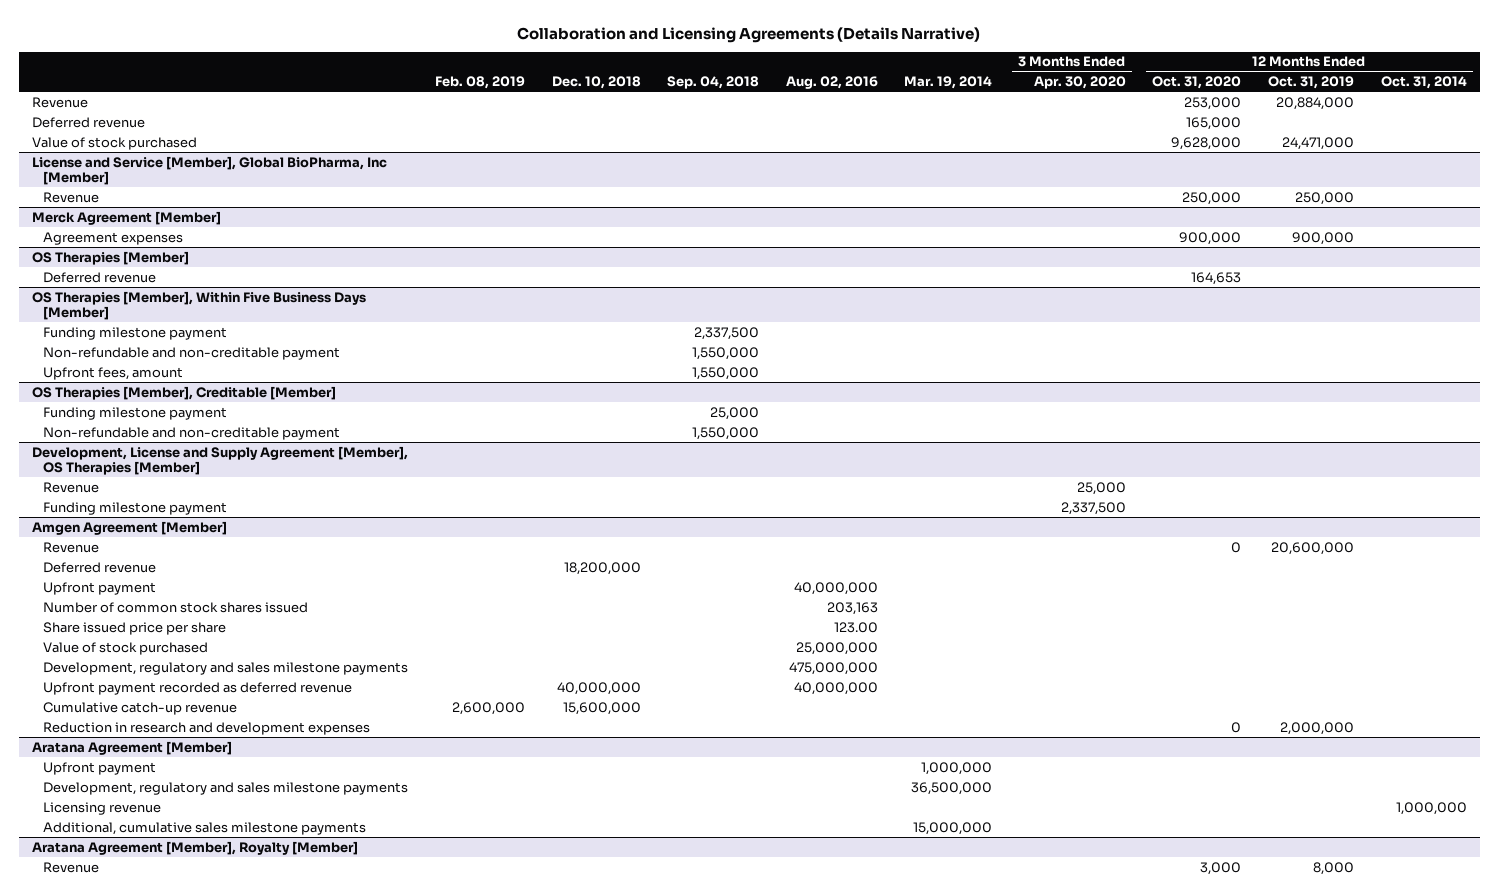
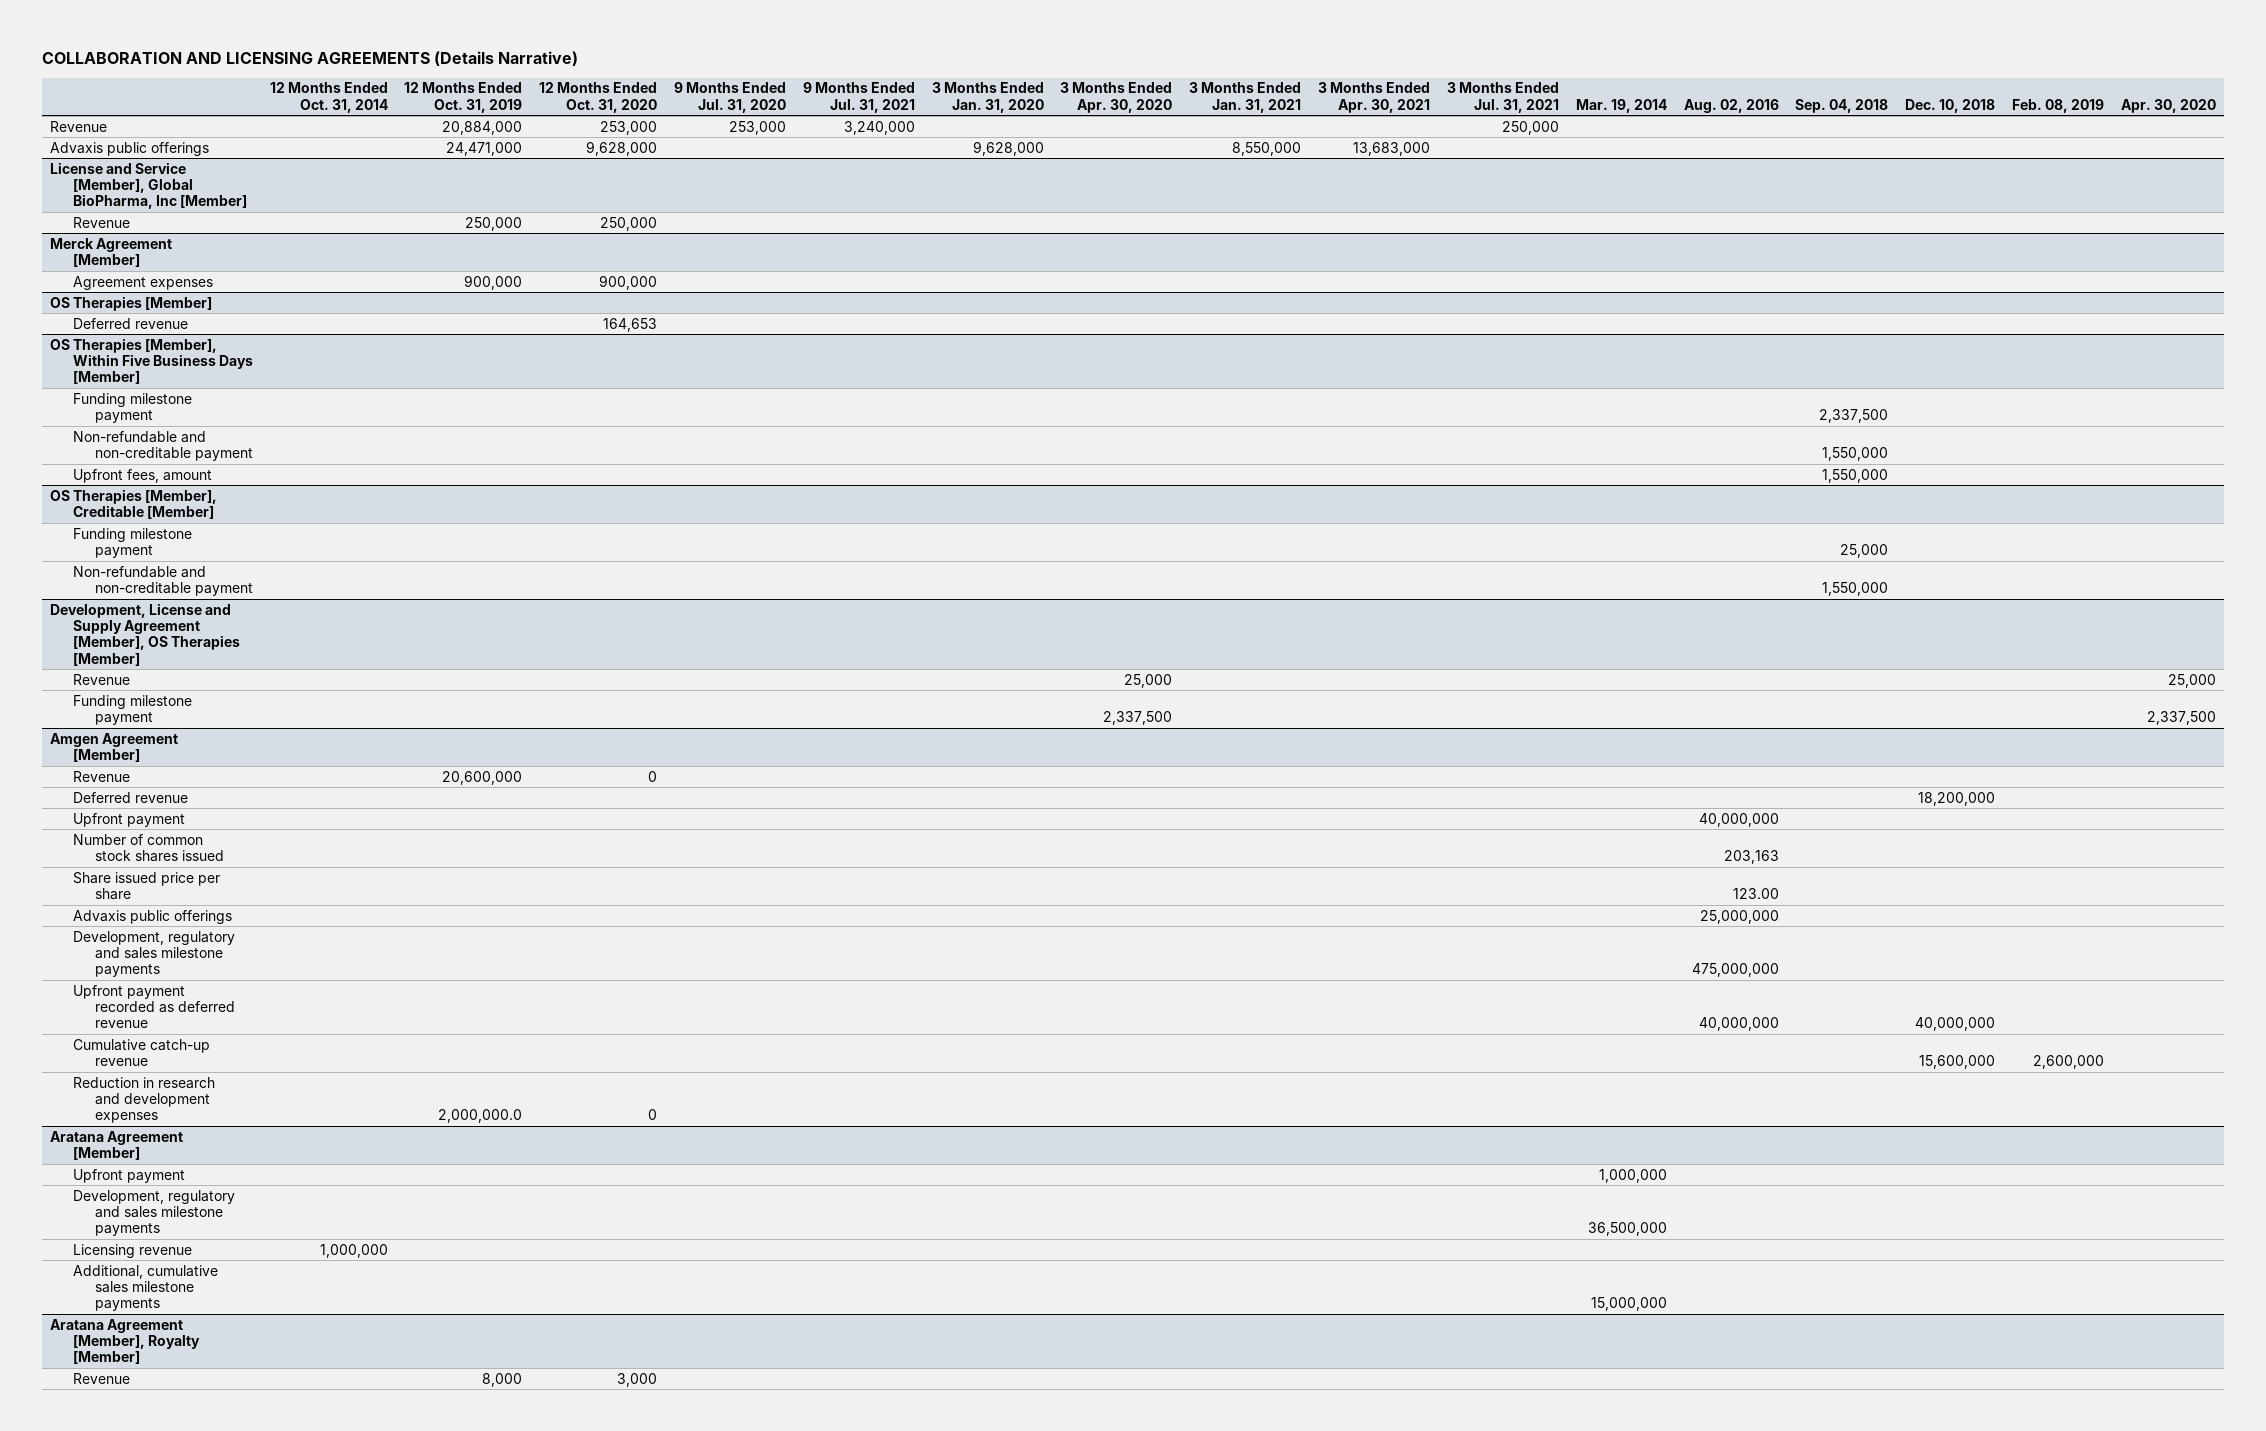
[517,27,981,44] Collaboration and Licensing Agreements (Details Narrative) -> [41,50,578,66] COLLABORATION AND LICENSING AGREEMENTS (Details Narrative)
none -> [674,82,787,113] 9 Months Ended Jul. 31, 2020
none -> [802,82,915,113] 9 Months Ended Jul. 31, 2021
none -> [931,82,1044,113] 3 Months Ended Jan. 31, 2020
none -> [1189,82,1302,113] 3 Months Ended Jan. 31, 2021
none -> [1318,82,1431,113] 3 Months Ended Apr. 30, 2021
none -> [1446,82,1559,113] 3 Months Ended Jul. 31, 2021
none -> [2120,98,2216,113] Apr. 30, 2020
[32,116,146,128] Deferred revenue -> none
[32,136,198,150] Value of stock purchased -> [50,141,210,156] Advaxis public offerings
[43,641,209,655] Value of stock purchased -> [72,909,232,924] Advaxis public offerings
[1279,721,1354,735] 2,000,000 -> [438,1109,523,1124] 2,000,000.0

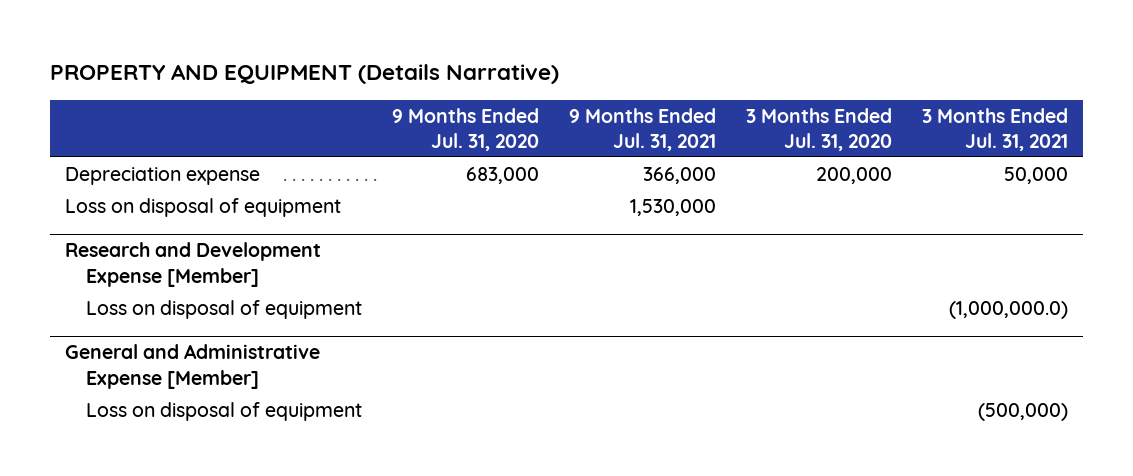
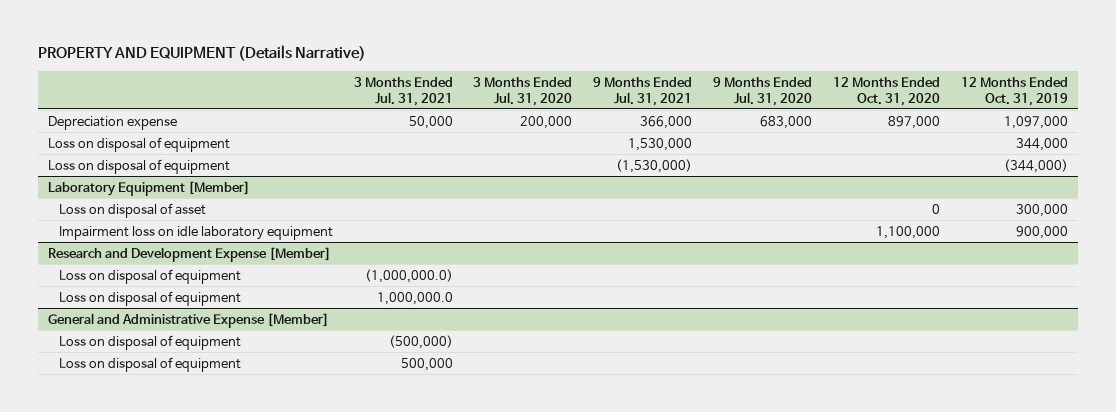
none -> [833,76,941,106] 12 Months Ended Oct. 31, 2020
none -> [960,76,1068,106] 12 Months Ended Oct. 31, 2019
none -> [48,158,231,174] Loss on disposal of equipment
none -> [48,180,251,196] Laboratory Equipment [Member]
none -> [58,202,206,218] Loss on disposal of asset
none -> [58,225,333,240] Impairment loss on idle laboratory equipment
none -> [58,290,241,306] Loss on disposal of equipment
none -> [58,356,241,372] Loss on disposal of equipment

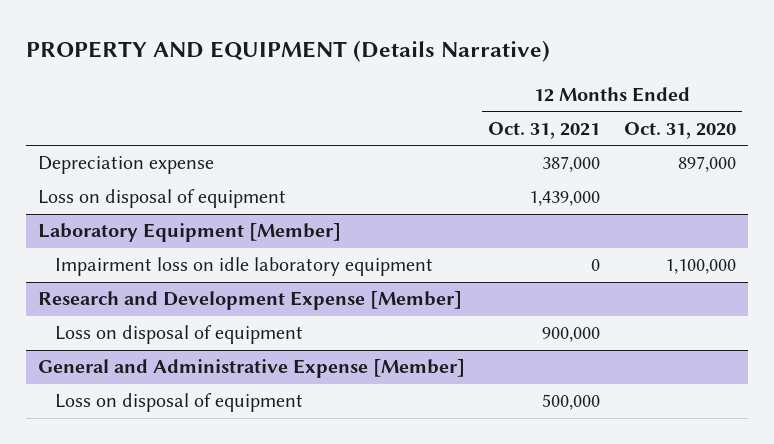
[353,76,453,106] 3 Months Ended Jul. 31, 2021 -> none
[473,76,573,106] 3 Months Ended Jul. 31, 2020 -> none
[593,76,693,106] 9 Months Ended Jul. 31, 2021 -> none
[713,76,813,106] 9 Months Ended Jul. 31, 2020 -> none
[960,76,1068,106] 12 Months Ended Oct. 31, 2019 -> none
none -> [488,121,601,139] Oct. 31, 2021
[48,158,231,174] Loss on disposal of equipment -> none
[58,202,206,218] Loss on disposal of asset -> none
[58,290,241,306] Loss on disposal of equipment -> none
[58,356,241,372] Loss on disposal of equipment -> none

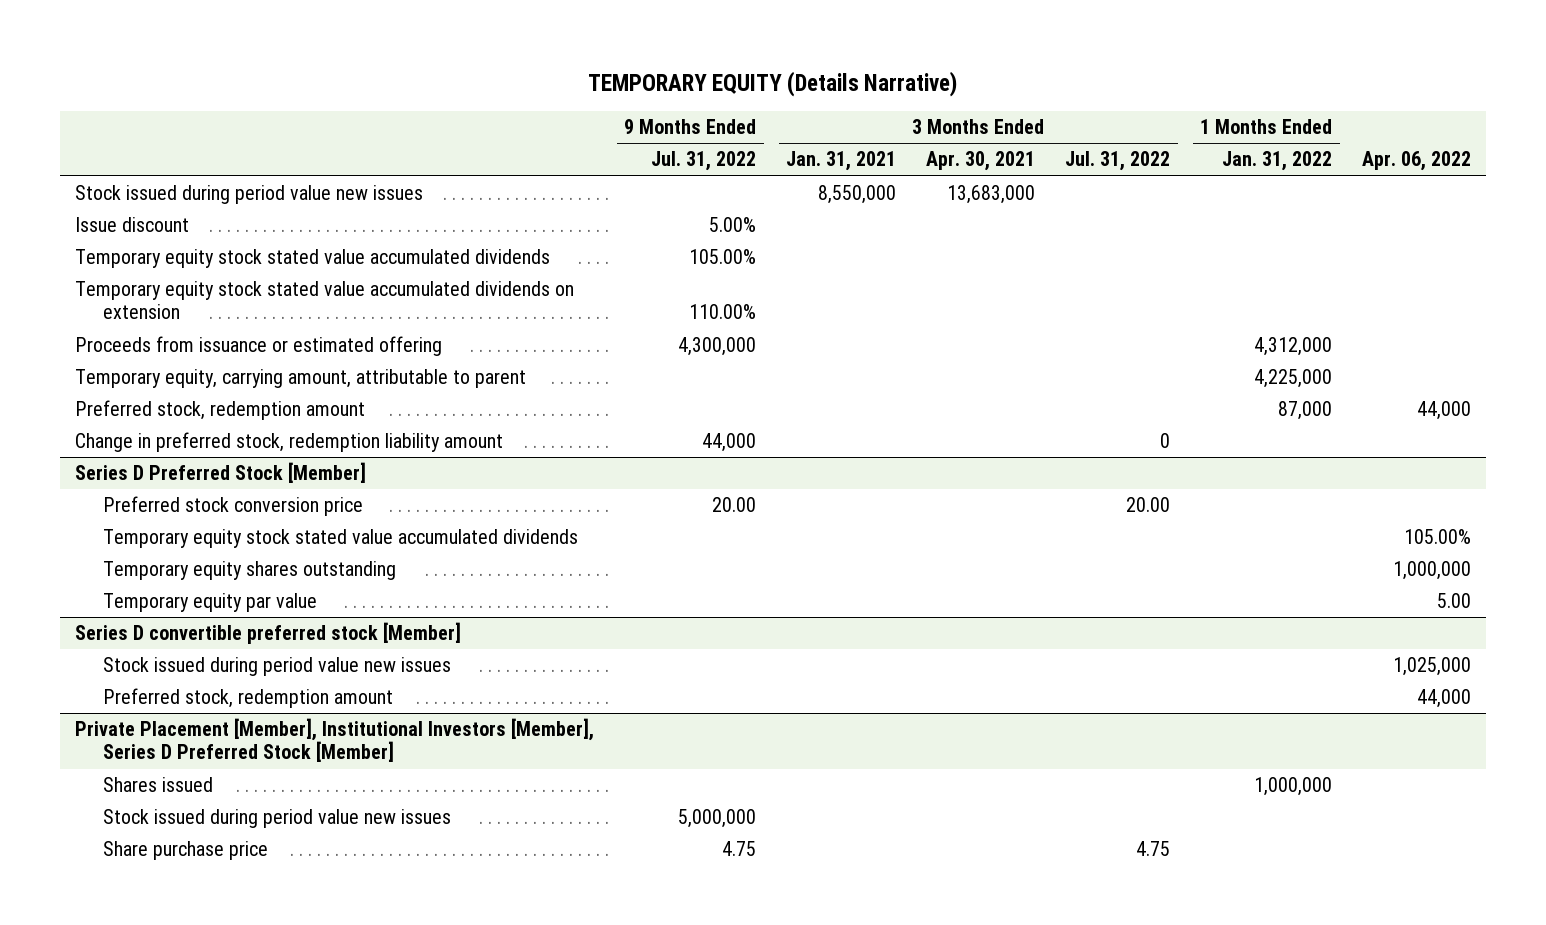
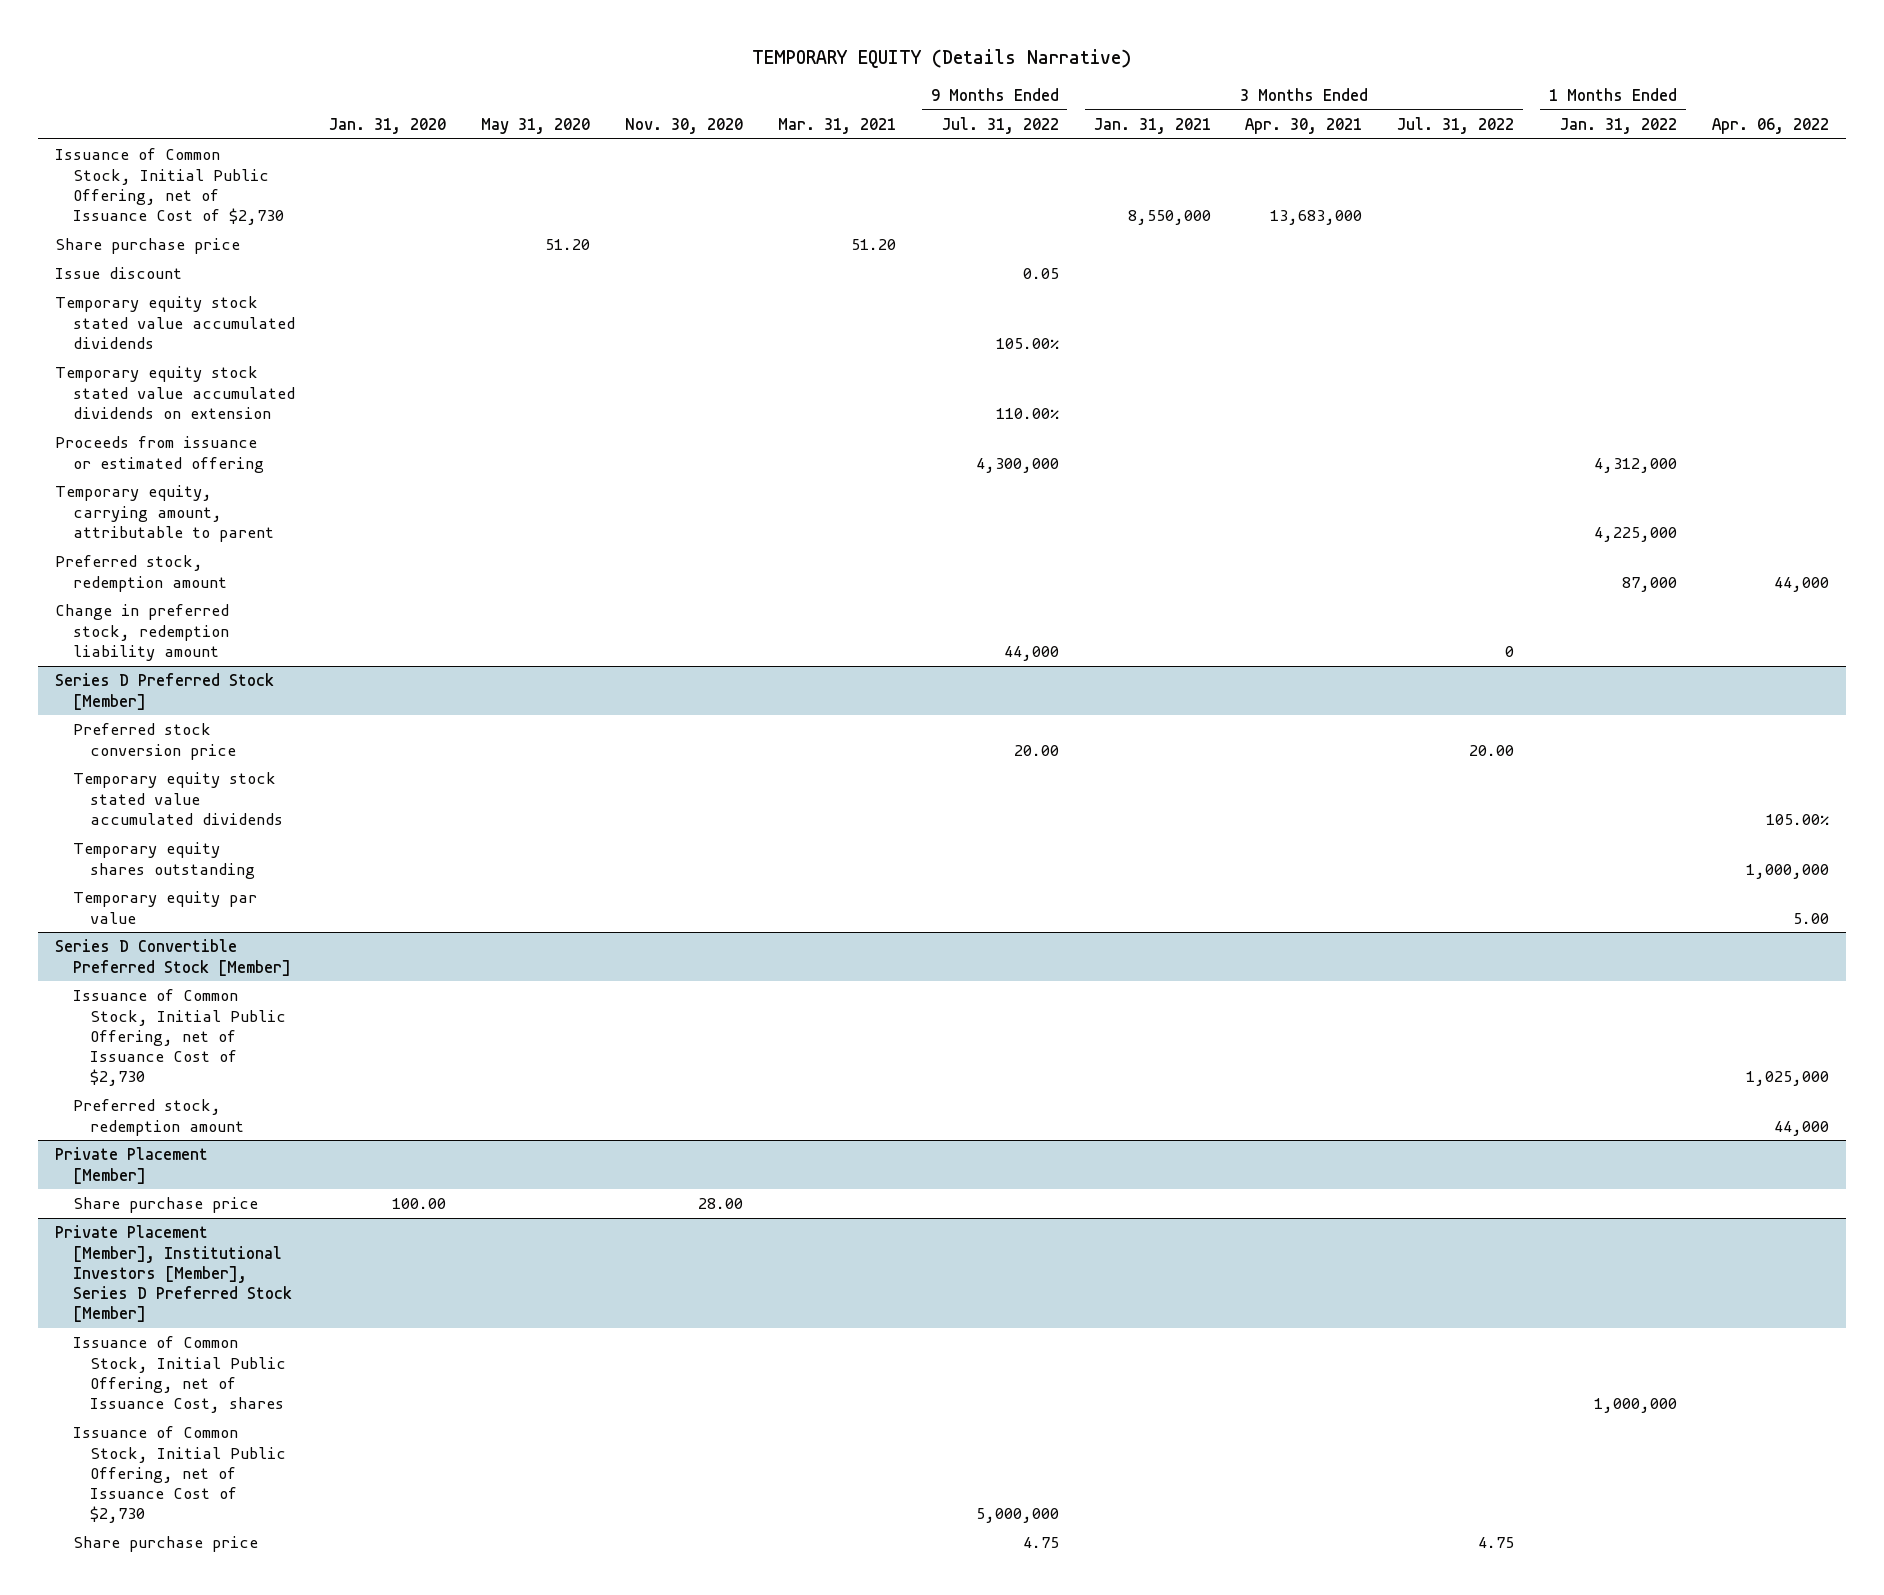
none -> [329,117,447,134] Jan. 31, 2020
none -> [481,117,591,134] May 31, 2020
none -> [625,117,744,134] Nov. 30, 2020
none -> [777,117,896,134] Mar. 31, 2021
[75,185,424,205] Stock issued during period value new issues -> [55,148,284,225] Issuance of Common Stock, Initial Public Offering, net of Issuance Cost of $2,730
none -> [55,238,241,255] Share purchase price
[709,217,757,233] 5.00% -> [1022,268,1059,280] 0.05
[75,622,462,645] Series D convertible preferred stock [Member] -> [55,939,291,976] Series D Convertible Preferred Stock [Member]
[103,657,452,677] Stock issued during period value new issues -> [72,989,286,1087] Issuance of Common Stock, Initial Public Offering, net of Issuance Cost of $2,730
none -> [55,1147,209,1184] Private Placement [Member]
none -> [72,1197,258,1214] Share purchase price
[103,777,214,793] Shares issued -> [72,1336,286,1413] Issuance of Common Stock, Initial Public Offering, net of Issuance Cost, shares
[103,809,452,829] Stock issued during period value new issues -> [72,1426,286,1524] Issuance of Common Stock, Initial Public Offering, net of Issuance Cost of $2,730

